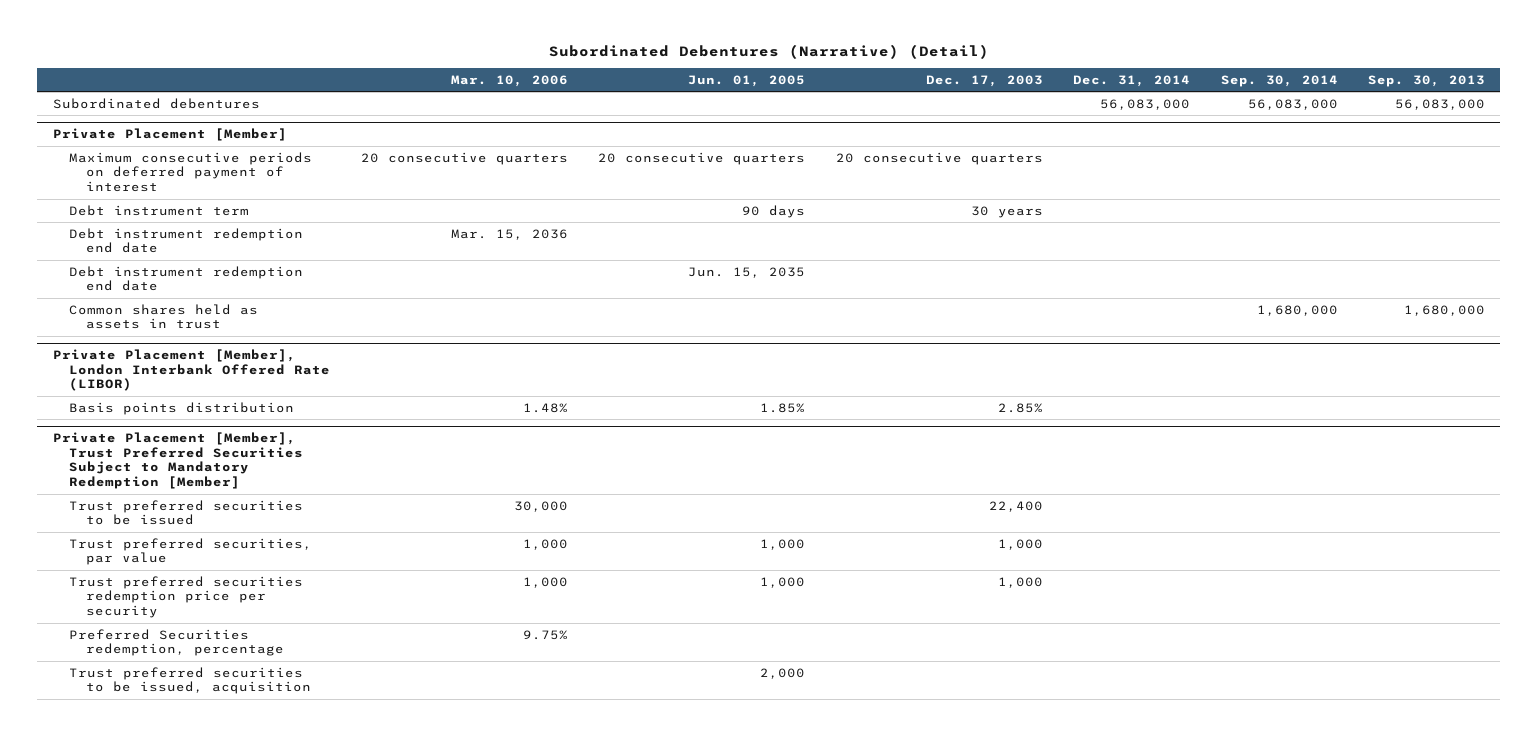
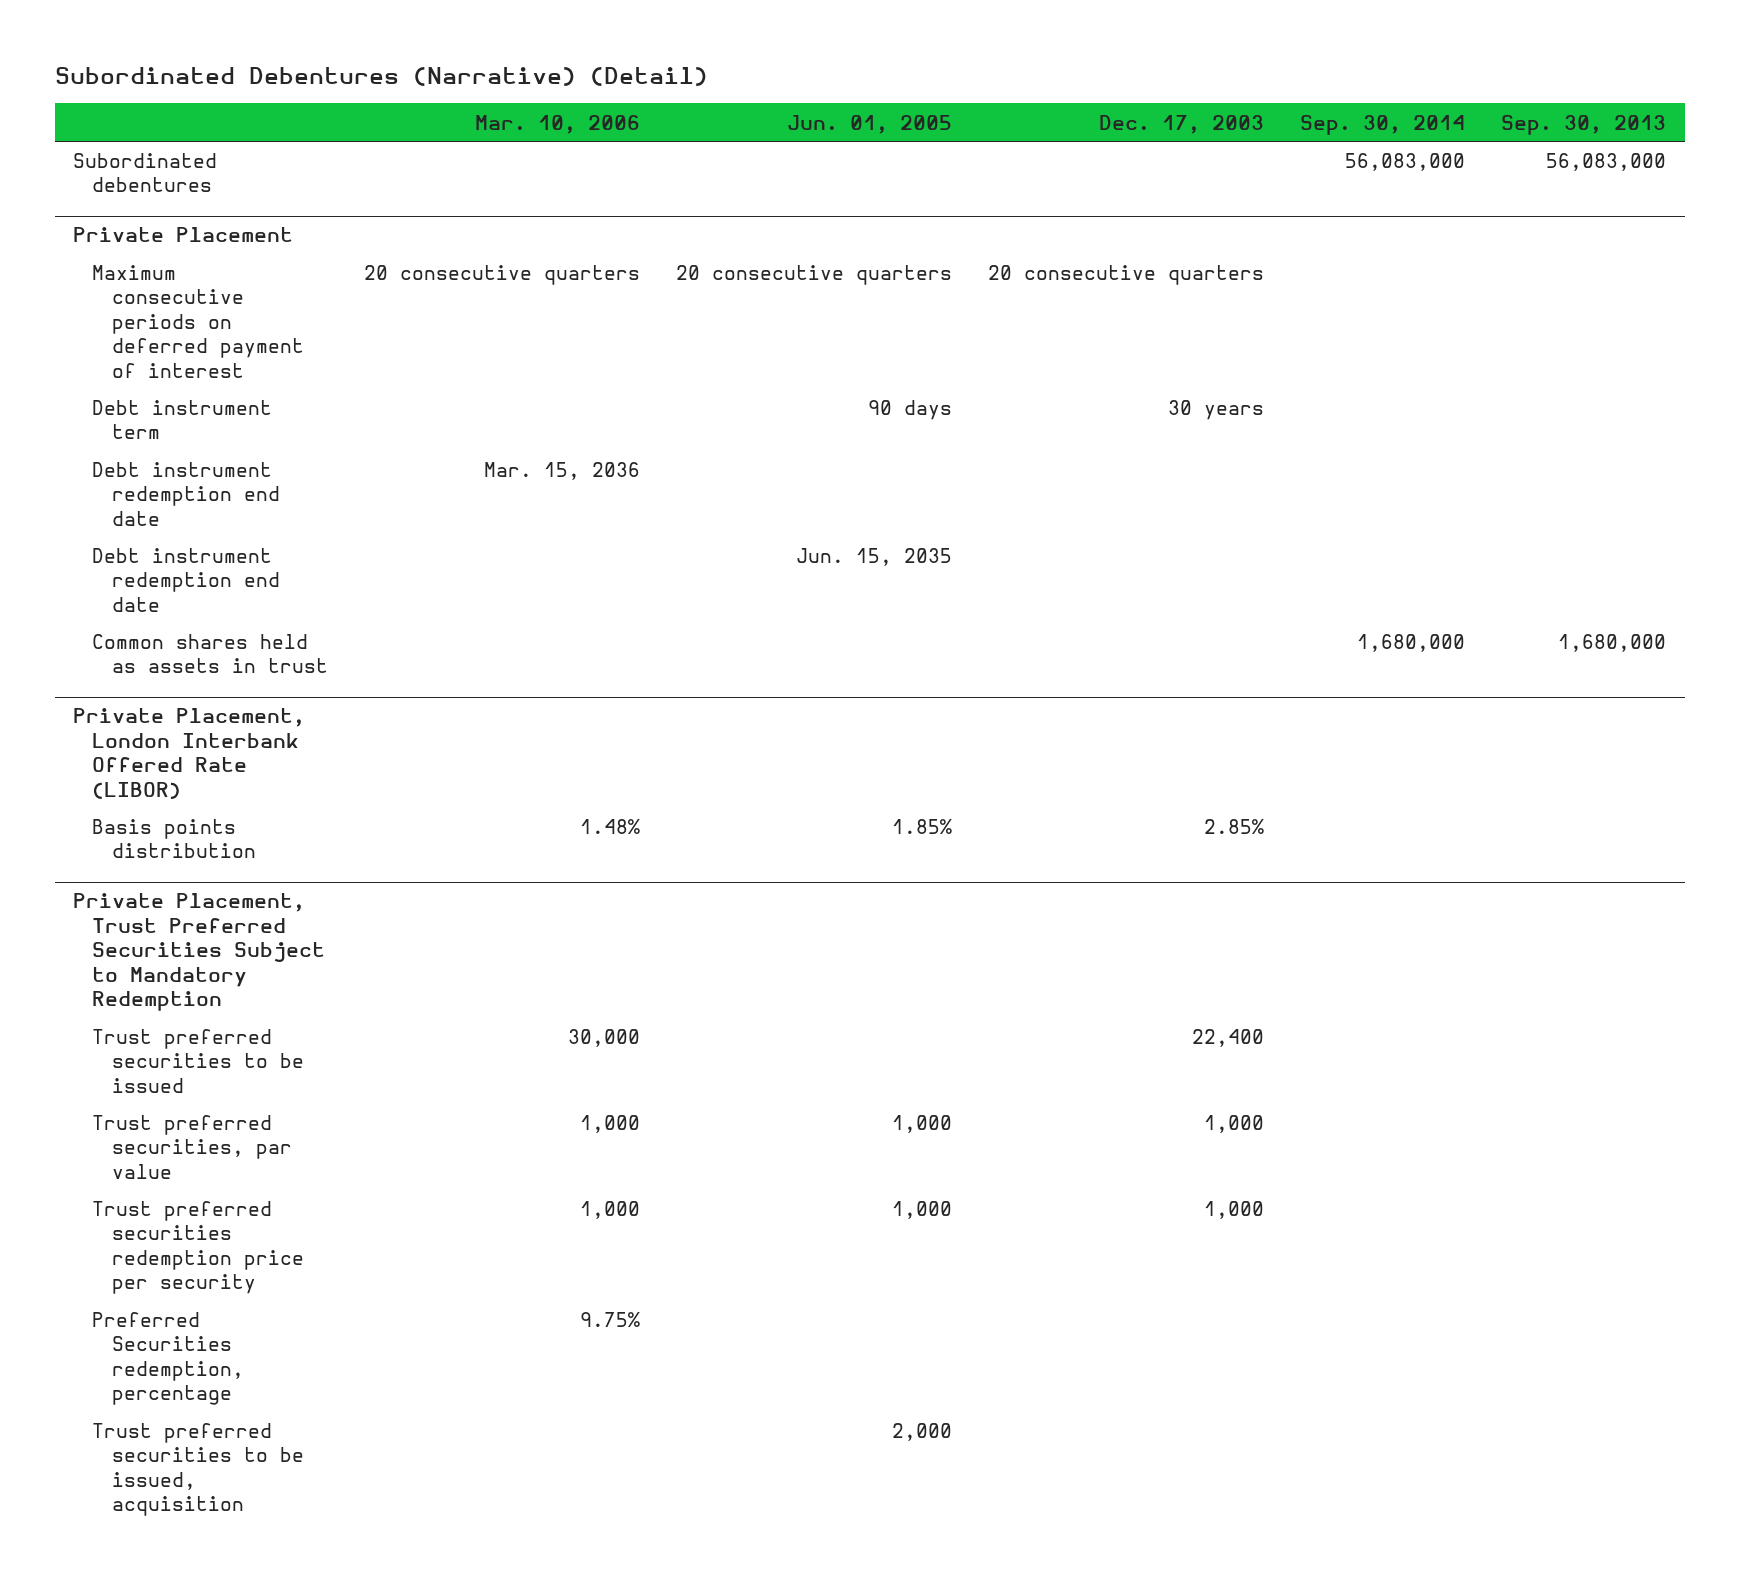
[1073,74,1191,87] Dec. 31, 2014 -> none
[52,128,287,142] Private Placement [Member] -> [72,227,293,243] Private Placement
[52,349,331,392] Private Placement [Member], London Interbank Offered Rate (LIBOR) -> [72,708,305,799] Private Placement, London Interbank Offered Rate (LIBOR)
[52,432,304,490] Private Placement [Member], Trust Preferred Securities Subject to Mandatory Redemption [Member] -> [72,893,326,1011] Private Placement, Trust Preferred Securities Subject to Mandatory Redemption

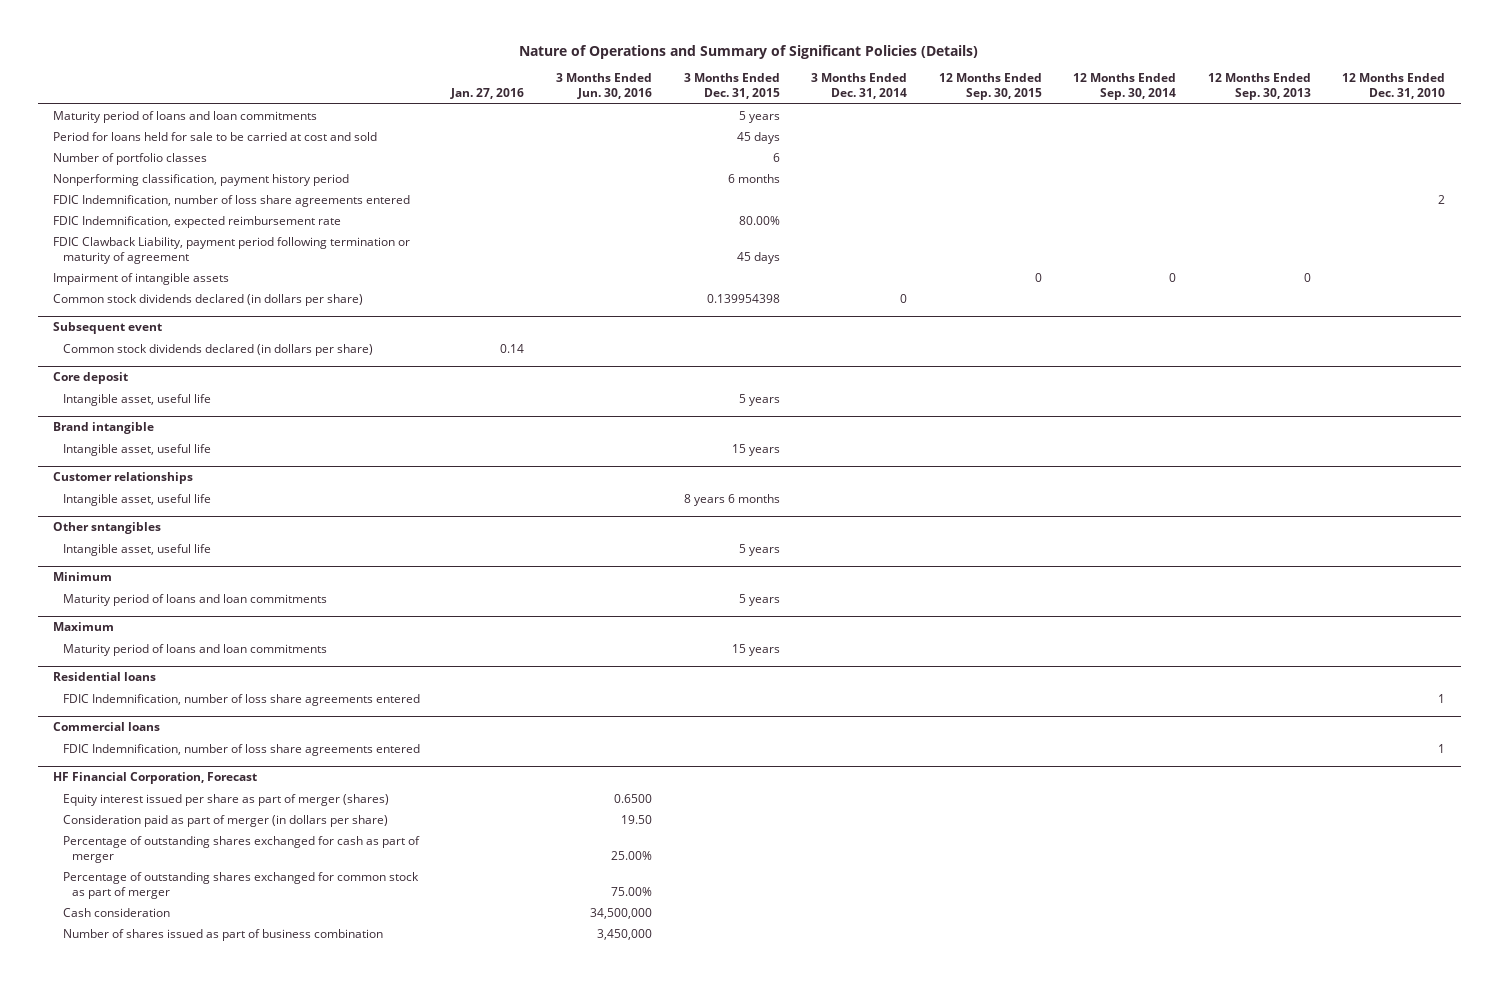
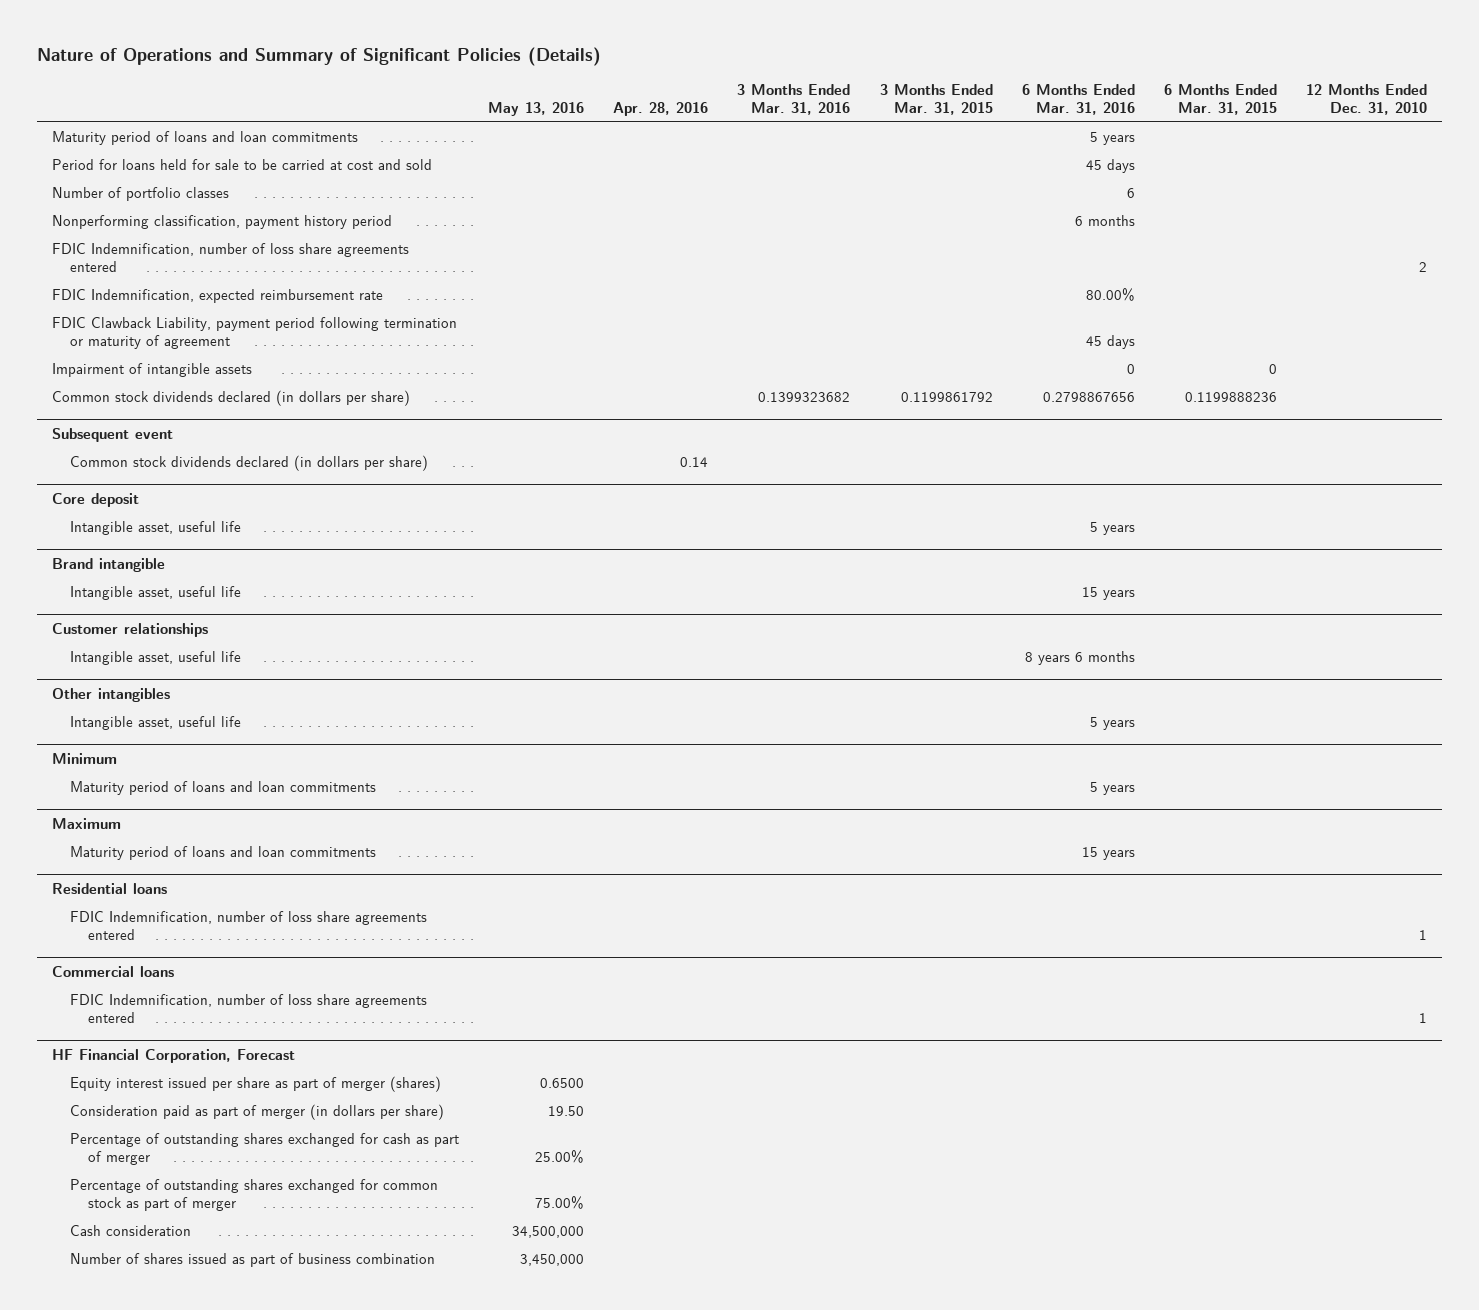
[450,87,525,99] Jan. 27, 2016 -> none
[555,73,652,99] 3 Months Ended Jun. 30, 2016 -> none
[683,73,780,99] 3 Months Ended Dec. 31, 2015 -> none
[811,73,908,99] 3 Months Ended Dec. 31, 2014 -> none
[938,73,1042,100] 12 Months Ended Sep. 30, 2015 -> none
[1073,73,1177,100] 12 Months Ended Sep. 30, 2014 -> none
[1207,73,1311,100] 12 Months Ended Sep. 30, 2013 -> none
none -> [488,102,585,117] May 13, 2016
none -> [613,102,709,117] Apr. 28, 2016
none -> [737,84,851,116] 3 Months Ended Mar. 31, 2016
none -> [879,84,993,116] 3 Months Ended Mar. 31, 2015
none -> [1021,84,1135,116] 6 Months Ended Mar. 31, 2016
none -> [1163,84,1277,116] 6 Months Ended Mar. 31, 2015
[53,522,162,535] Other sntangibles -> [52,688,171,703] Other intangibles

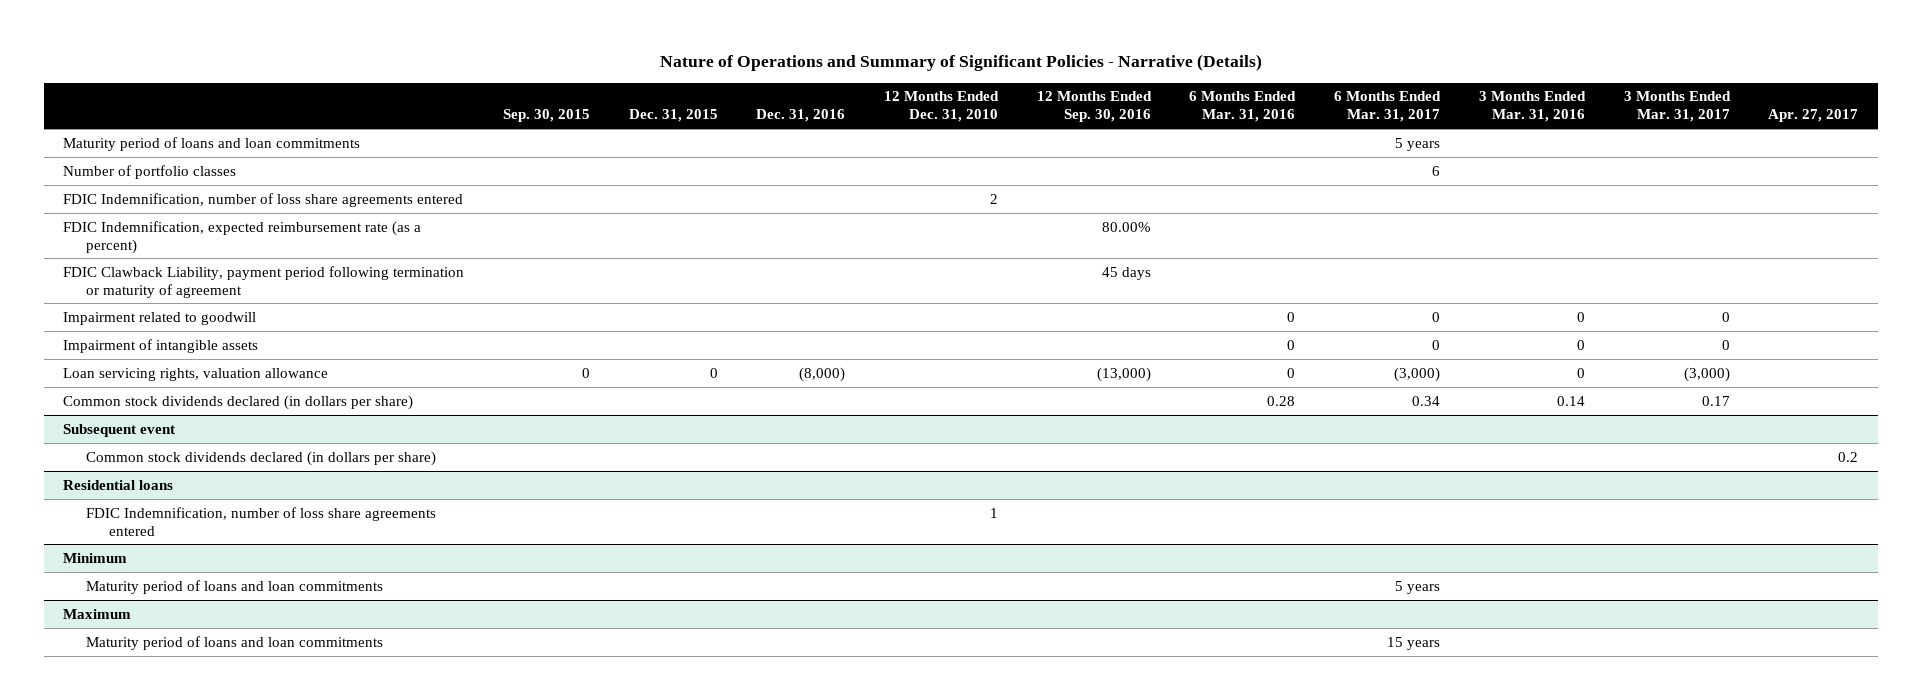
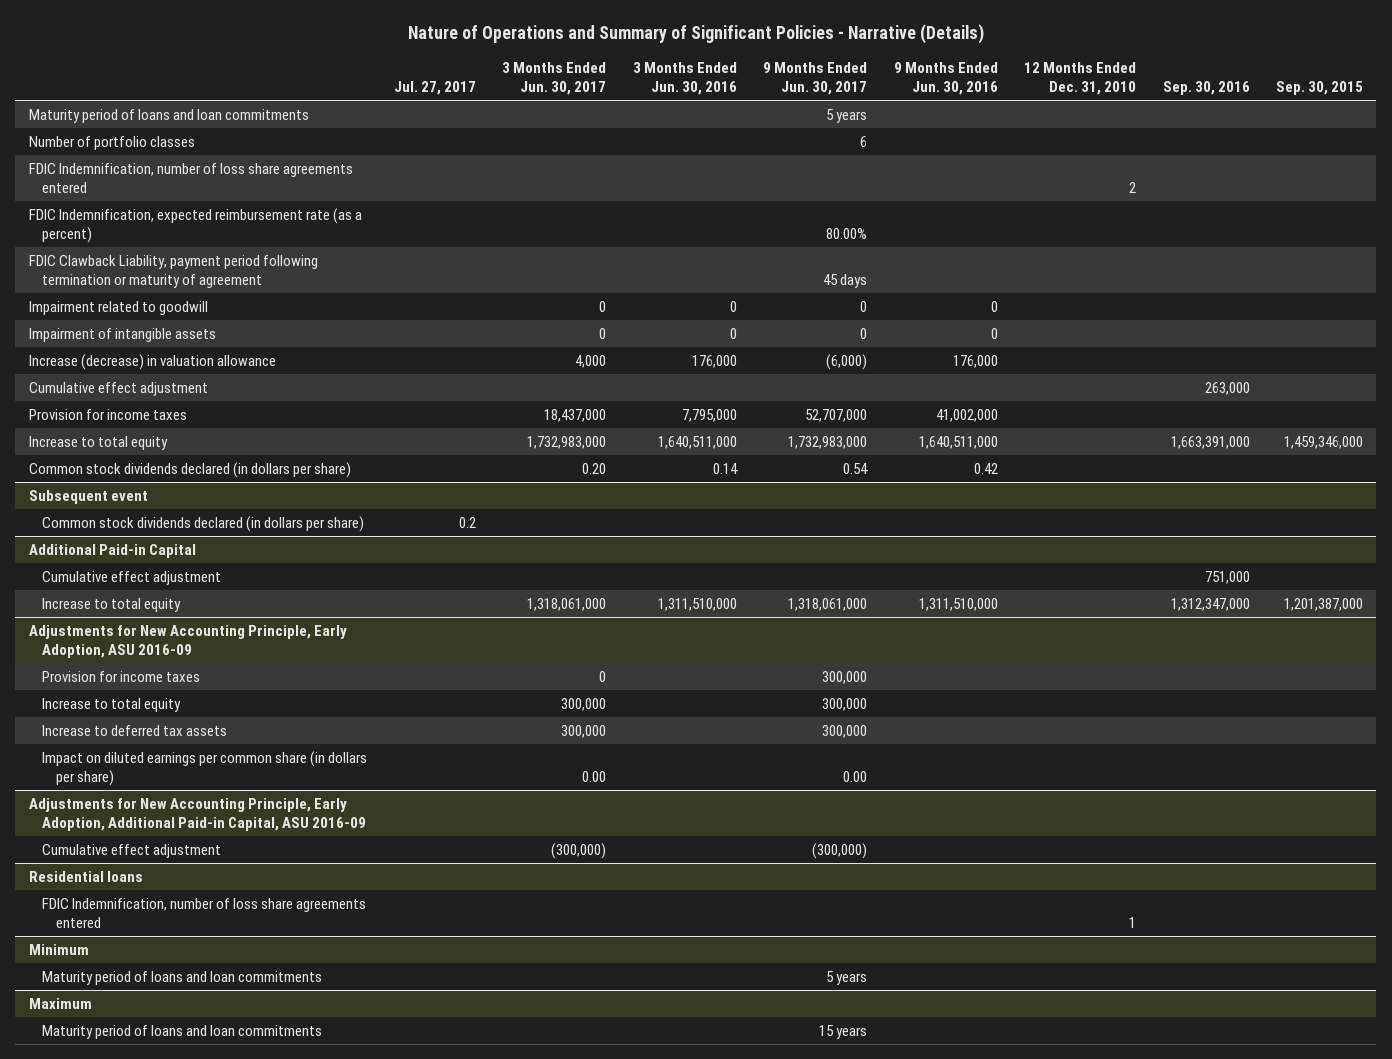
[628,109,718,123] Dec. 31, 2015 -> none
[756,109,846,123] Dec. 31, 2016 -> none
[1036,91,1152,123] 12 Months Ended Sep. 30, 2016 -> none
[1189,91,1297,123] 6 Months Ended Mar. 31, 2016 -> none
[1334,91,1442,123] 6 Months Ended Mar. 31, 2017 -> none
[1478,91,1586,123] 3 Months Ended Mar. 31, 2016 -> none
[1623,91,1731,123] 3 Months Ended Mar. 31, 2017 -> none
[1768,109,1859,123] Apr. 27, 2017 -> none
none -> [393,81,476,96] Jul. 27, 2017
none -> [502,61,607,96] 3 Months Ended Jun. 30, 2017
none -> [632,61,737,96] 3 Months Ended Jun. 30, 2016
none -> [763,61,868,96] 9 Months Ended Jun. 30, 2017
none -> [893,61,998,96] 9 Months Ended Jun. 30, 2016
none -> [1162,81,1250,96] Sep. 30, 2016
[63,367,329,381] Loan servicing rights, valuation allowance -> none
none -> [28,353,276,370] Increase (decrease) in valuation allowance
none -> [28,381,208,396] Cumulative effect adjustment
none -> [28,408,187,420] Provision for income taxes
none -> [28,435,168,450] Increase to total equity
none -> [28,543,196,558] Additional Paid-in Capital
none -> [42,570,222,585] Cumulative effect adjustment
none -> [42,597,182,612] Increase to total equity
none -> [28,624,347,659] Adjustments for New Accounting Principle, Early Adoption, ASU 2016-09
none -> [42,670,201,682] Provision for income taxes
none -> [42,697,182,712] Increase to total equity
none -> [42,724,228,736] Increase to deferred tax assets
none -> [42,750,368,787] Impact on diluted earnings per common share (in dollars per share)
none -> [28,797,367,832] Adjustments for New Accounting Principle, Early Adoption, Additional Paid-in Capital, ASU 2016-09
none -> [42,843,222,858] Cumulative effect adjustment

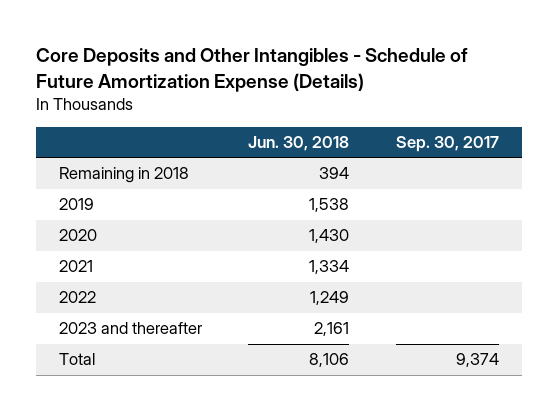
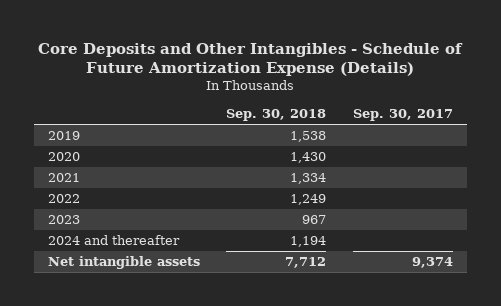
[248,136,350,152] Jun. 30, 2018 -> none
none -> [226,109,327,122] Sep. 30, 2018
[59,167,190,184] Remaining in 2018 -> none
none -> [47,215,80,225] 2023
[59,322,203,335] 2023 and thereafter -> [47,235,180,246] 2024 and thereafter
[59,353,96,366] Total -> [47,256,200,270] Net intangible assets

